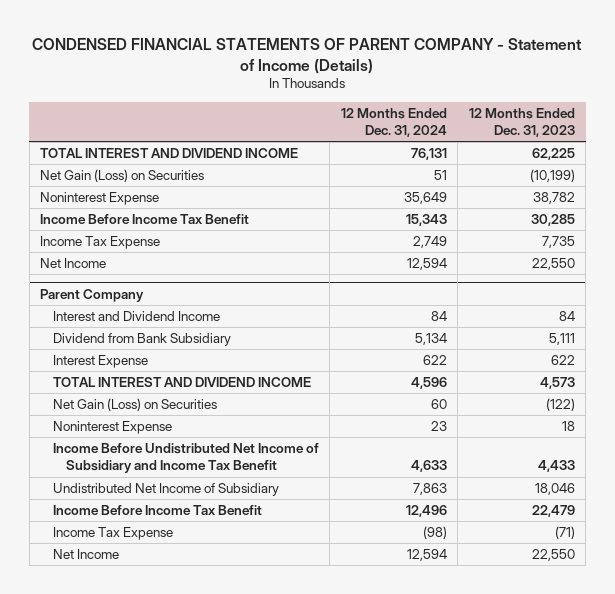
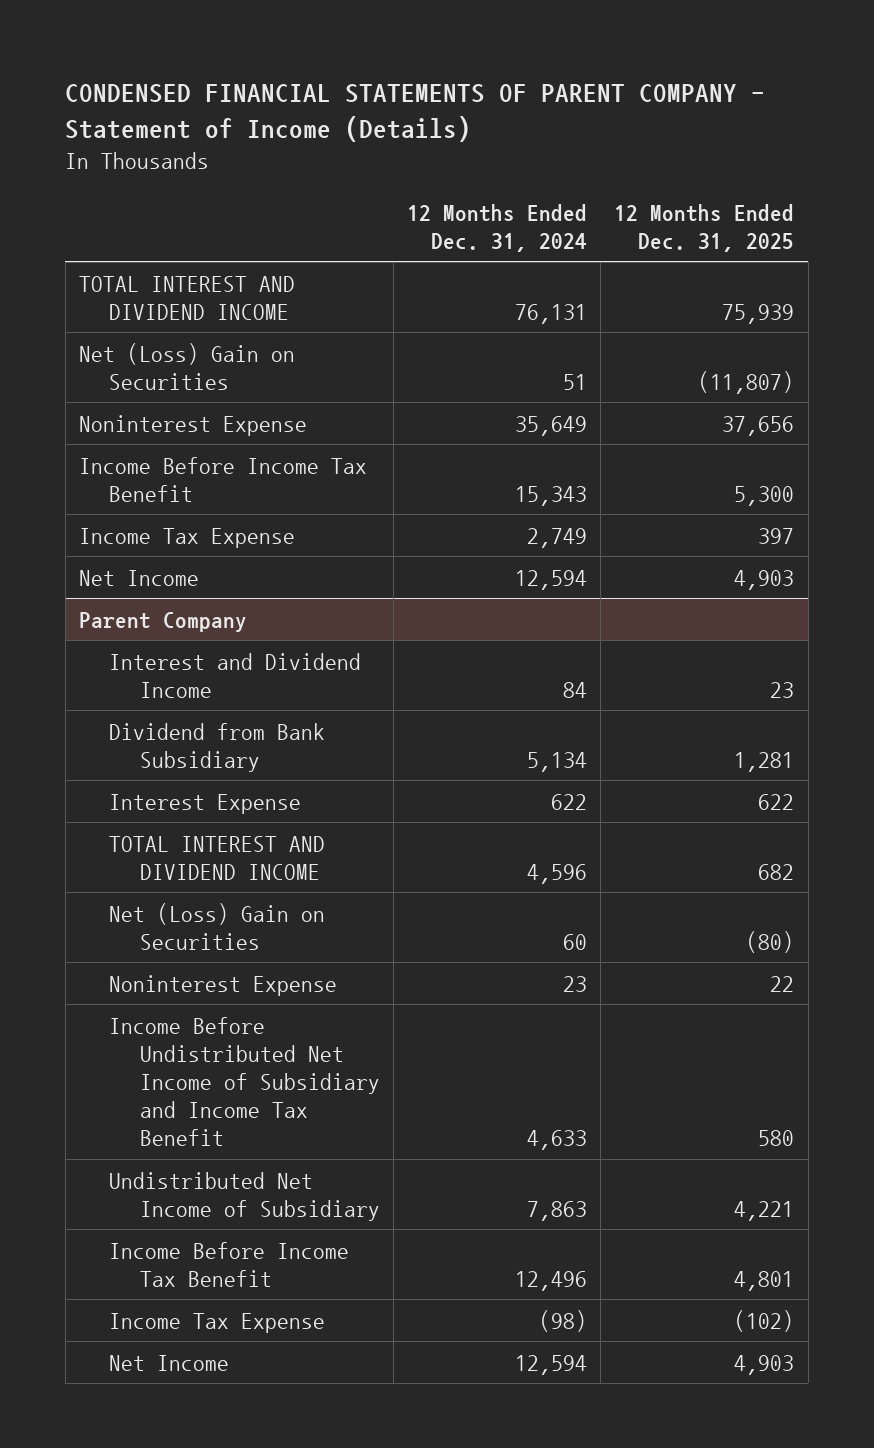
[468,107,575,137] 12 Months Ended Dec. 31, 2023 -> none
none -> [614,203,795,252] 12 Months Ended Dec. 31, 2025
[40,169,205,183] Net Gain (Loss) on Securities -> [79,342,296,390] Net (Loss) Gain on Securities
[52,398,217,412] Net Gain (Loss) on Securities -> [109,902,326,950] Net (Loss) Gain on Securities

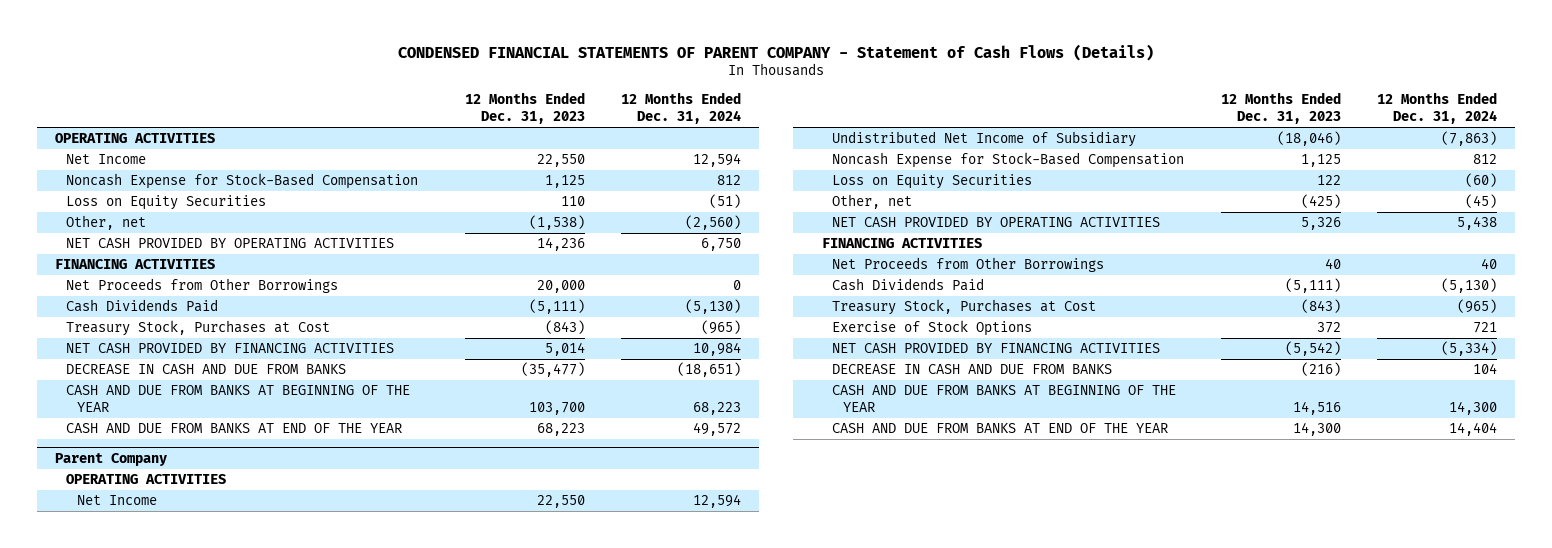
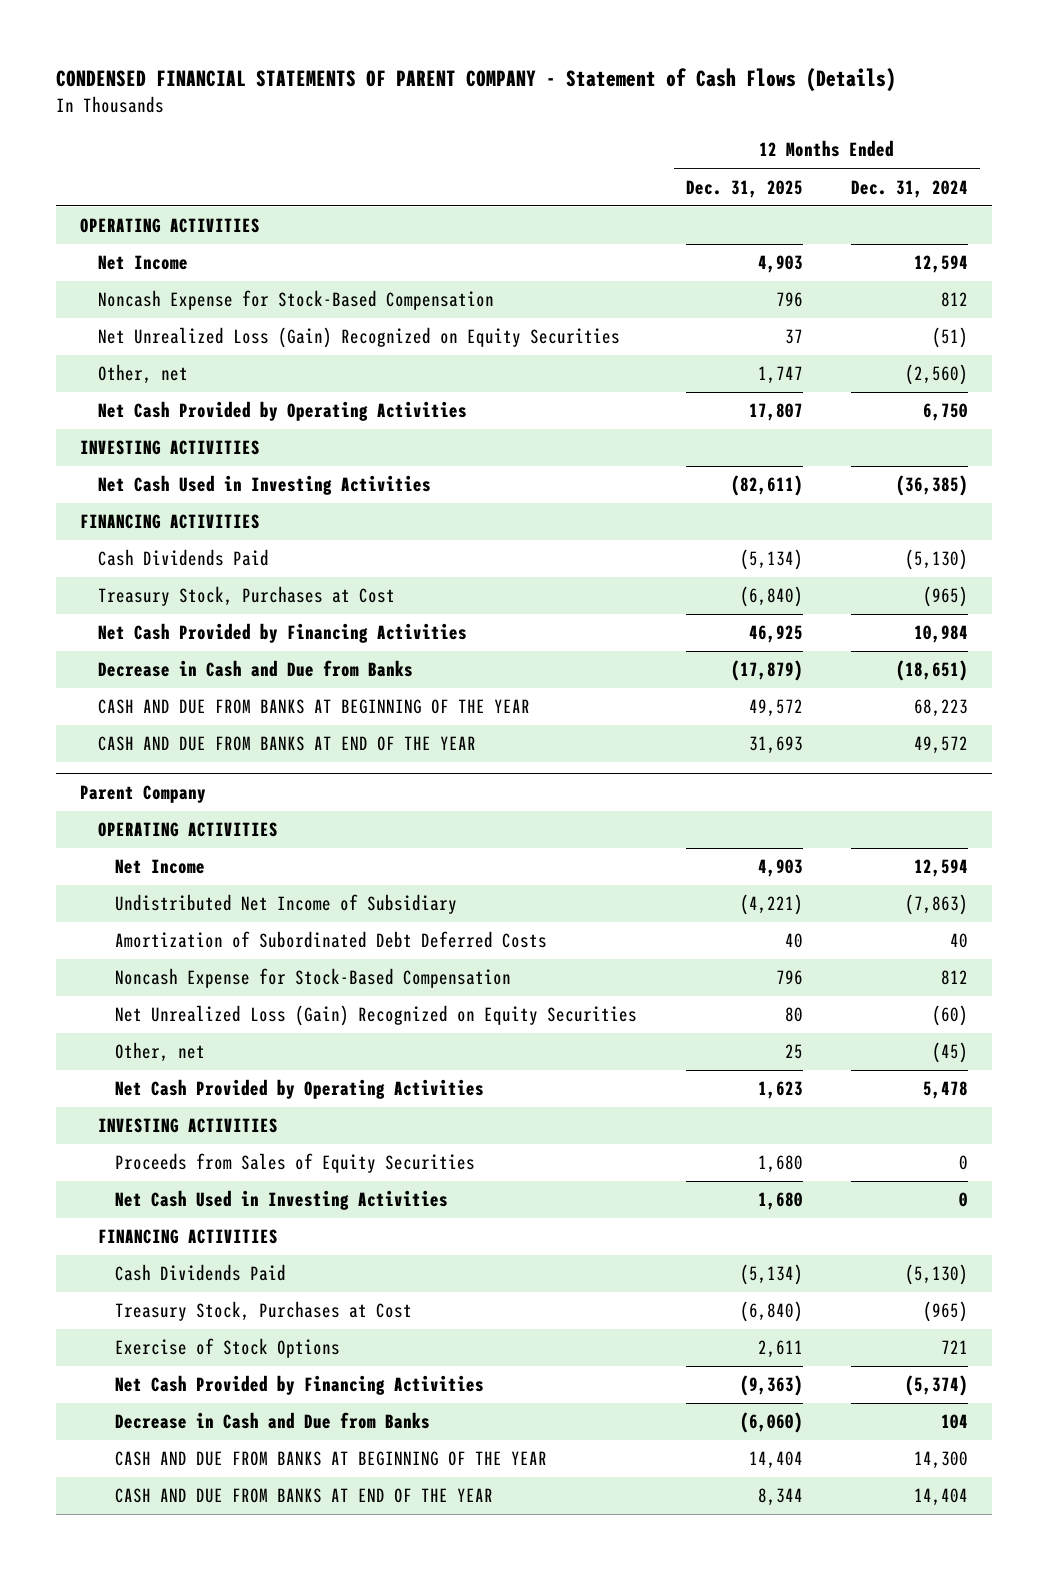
[465,92,586,124] 12 Months Ended Dec. 31, 2023 -> none
none -> [685,179,803,198] Dec. 31, 2025
[65,195,266,211] Loss on Equity Securities -> [97,327,620,349] Net Unrealized Loss (Gain) Recognized on Equity Securities
[65,238,394,249] NET CASH PROVIDED BY OPERATING ACTIVITIES -> [97,401,467,422] Net Cash Provided by Operating Activities
none -> [80,440,261,456] INVESTING ACTIVITIES
none -> [97,475,431,496] Net Cash Used in Investing Activities
[65,278,338,294] Net Proceeds from Other Borrowings -> none
[65,343,394,354] NET CASH PROVIDED BY FINANCING ACTIVITIES -> [97,623,467,644] Net Cash Provided by Financing Activities
[65,364,346,375] DECREASE IN CASH AND DUE FROM BANKS -> [97,660,413,678] Decrease in Cash and Due from Banks
none -> [115,931,548,949] Amortization of Subordinated Debt Deferred Costs
[832,174,1033,190] Loss on Equity Securities -> [115,1005,638,1027] Net Unrealized Loss (Gain) Recognized on Equity Securities
[832,217,1161,228] NET CASH PROVIDED BY OPERATING ACTIVITIES -> [115,1079,485,1100] Net Cash Provided by Operating Activities
[1456,216,1497,231] 5,438 -> [922,1081,968,1100] 5,478
none -> [97,1118,278,1134] INVESTING ACTIVITIES
none -> [115,1153,476,1174] Proceeds from Sales of Equity Securities
none -> [115,1190,449,1211] Net Cash Used in Investing Activities
[832,257,1105,273] Net Proceeds from Other Borrowings -> none
[832,343,1161,354] NET CASH PROVIDED BY FINANCING ACTIVITIES -> [115,1375,485,1396] Net Cash Provided by Financing Activities
[1440,341,1497,357] (5,334) -> [904,1375,968,1397] (5,374)
[832,364,1113,375] DECREASE IN CASH AND DUE FROM BANKS -> [115,1412,431,1430] Decrease in Cash and Due from Banks

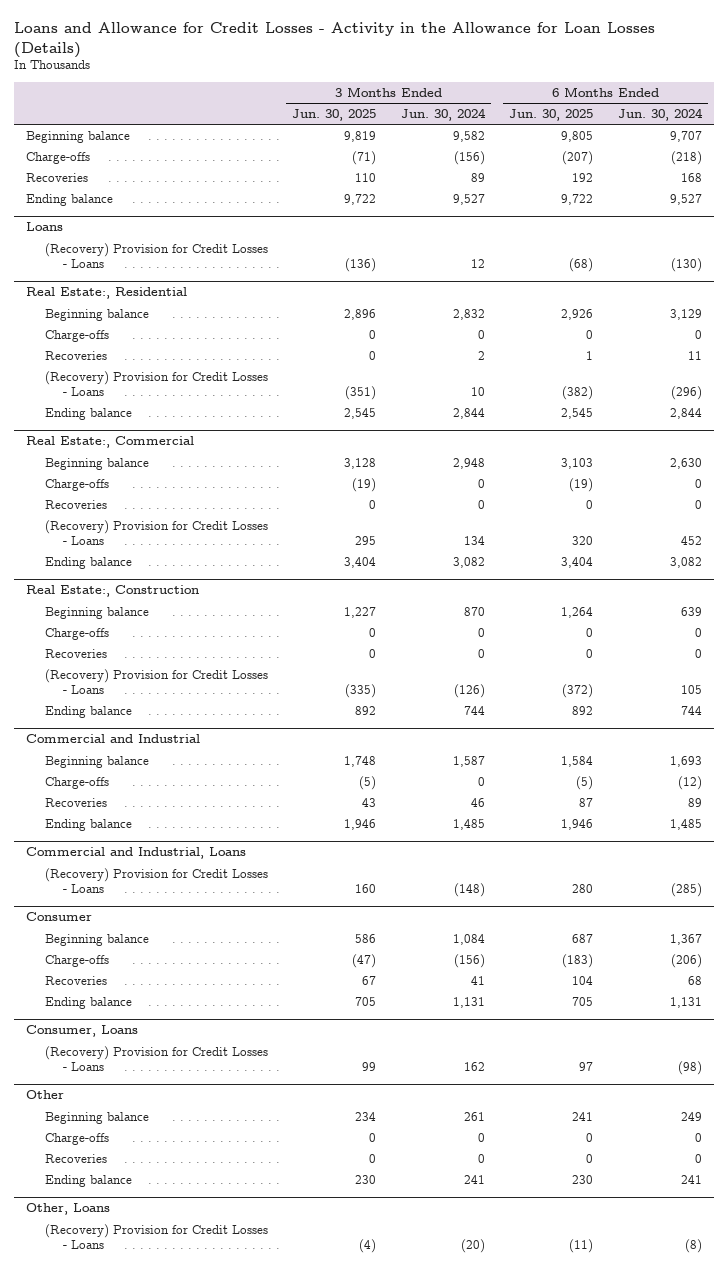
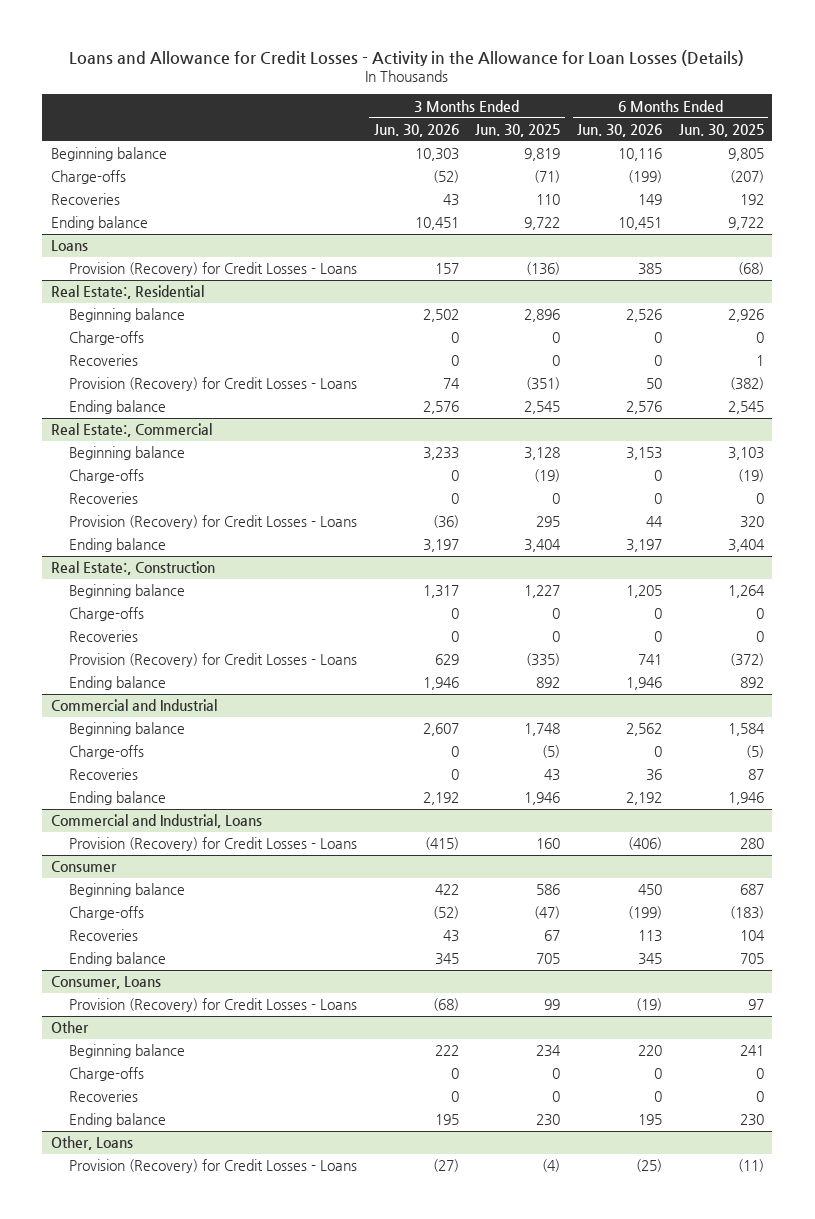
[400,108,486,122] Jun. 30, 2024 -> none
[618,108,704,122] Jun. 30, 2024 -> none
none -> [373,123,459,137] Jun. 30, 2026
none -> [577,123,663,137] Jun. 30, 2026
[44,242,268,268] (Recovery) Provision for Credit Losses - Loans -> [68,262,357,277] Provision (Recovery) for Credit Losses - Loans
[44,370,268,396] (Recovery) Provision for Credit Losses - Loans -> [68,377,357,392] Provision (Recovery) for Credit Losses - Loans
[44,519,268,545] (Recovery) Provision for Credit Losses - Loans -> [68,515,357,530] Provision (Recovery) for Credit Losses - Loans
[44,668,268,694] (Recovery) Provision for Credit Losses - Loans -> [68,653,357,668] Provision (Recovery) for Credit Losses - Loans
[44,867,268,893] (Recovery) Provision for Credit Losses - Loans -> [68,837,357,852] Provision (Recovery) for Credit Losses - Loans
[44,1045,268,1071] (Recovery) Provision for Credit Losses - Loans -> [68,998,357,1013] Provision (Recovery) for Credit Losses - Loans
[44,1223,268,1249] (Recovery) Provision for Credit Losses - Loans -> [68,1159,357,1174] Provision (Recovery) for Credit Losses - Loans

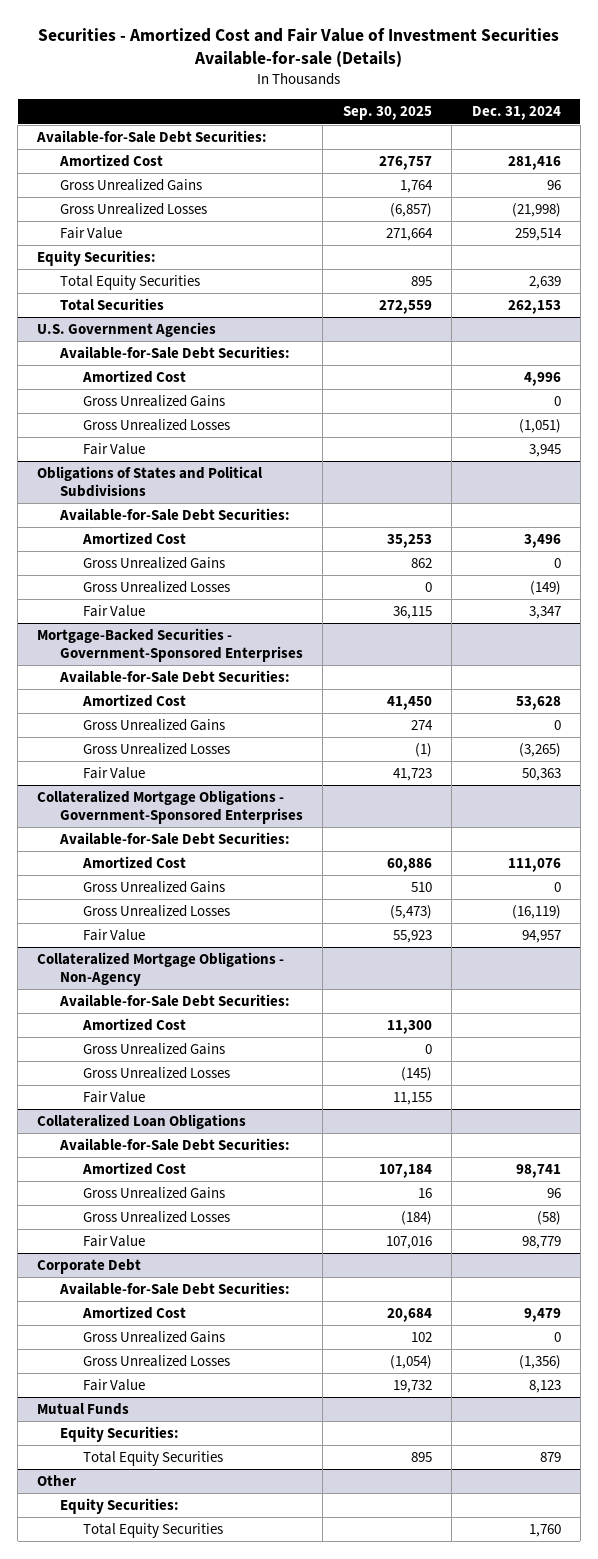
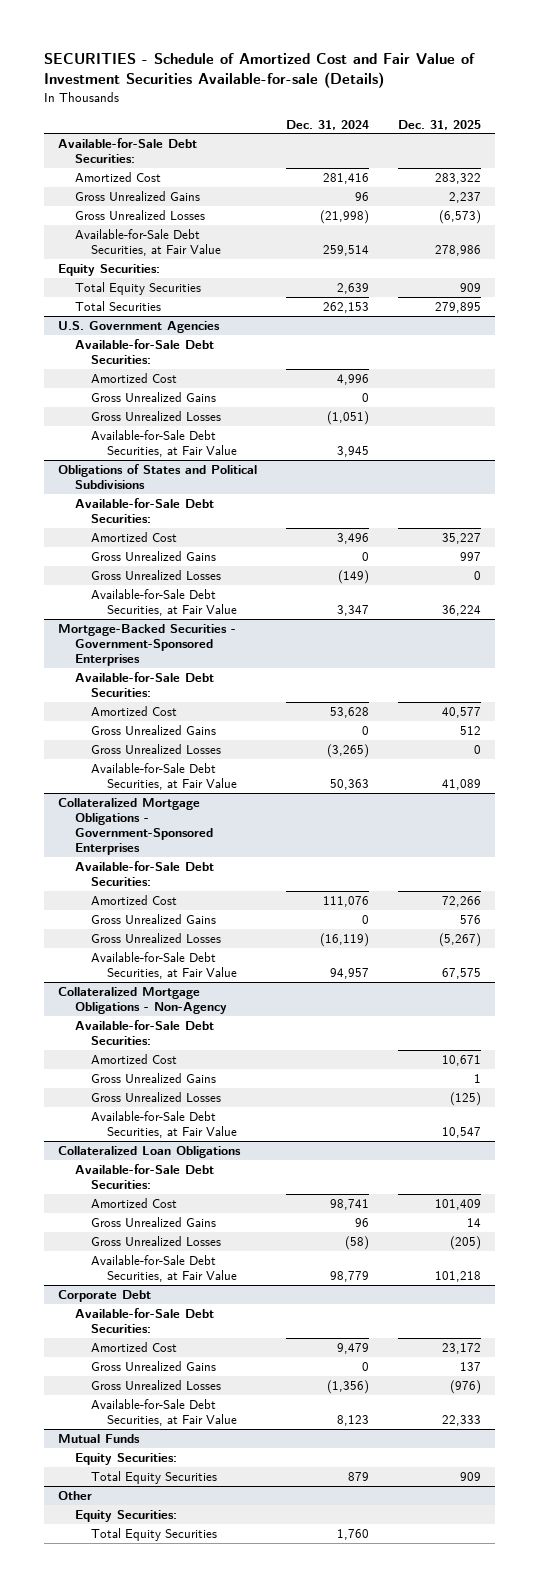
[37,27,559,68] Securities - Amortized Cost and Fair Value of Investment Securities Available-for-sale (Details) -> [44,53,476,89] SECURITIES - Schedule of Amortized Cost and Fair Value of Investment Securities Available-for-sale (Details)
[342,106,432,121] Sep. 30, 2025 -> none
none -> [397,119,481,130] Dec. 31, 2025
[60,227,123,240] Fair Value -> [74,228,221,256] Available-for-Sale Debt Securities, at Fair Value
[82,443,145,456] Fair Value -> [90,429,238,457] Available-for-Sale Debt Securities, at Fair Value
[82,605,145,618] Fair Value -> [90,588,238,616] Available-for-Sale Debt Securities, at Fair Value
[82,767,145,780] Fair Value -> [90,762,238,790] Available-for-Sale Debt Securities, at Fair Value
[82,929,145,942] Fair Value -> [90,951,238,979] Available-for-Sale Debt Securities, at Fair Value
[82,1091,145,1104] Fair Value -> [90,1110,238,1138] Available-for-Sale Debt Securities, at Fair Value
[82,1235,145,1248] Fair Value -> [90,1254,238,1282] Available-for-Sale Debt Securities, at Fair Value
[82,1379,145,1392] Fair Value -> [90,1398,238,1426] Available-for-Sale Debt Securities, at Fair Value

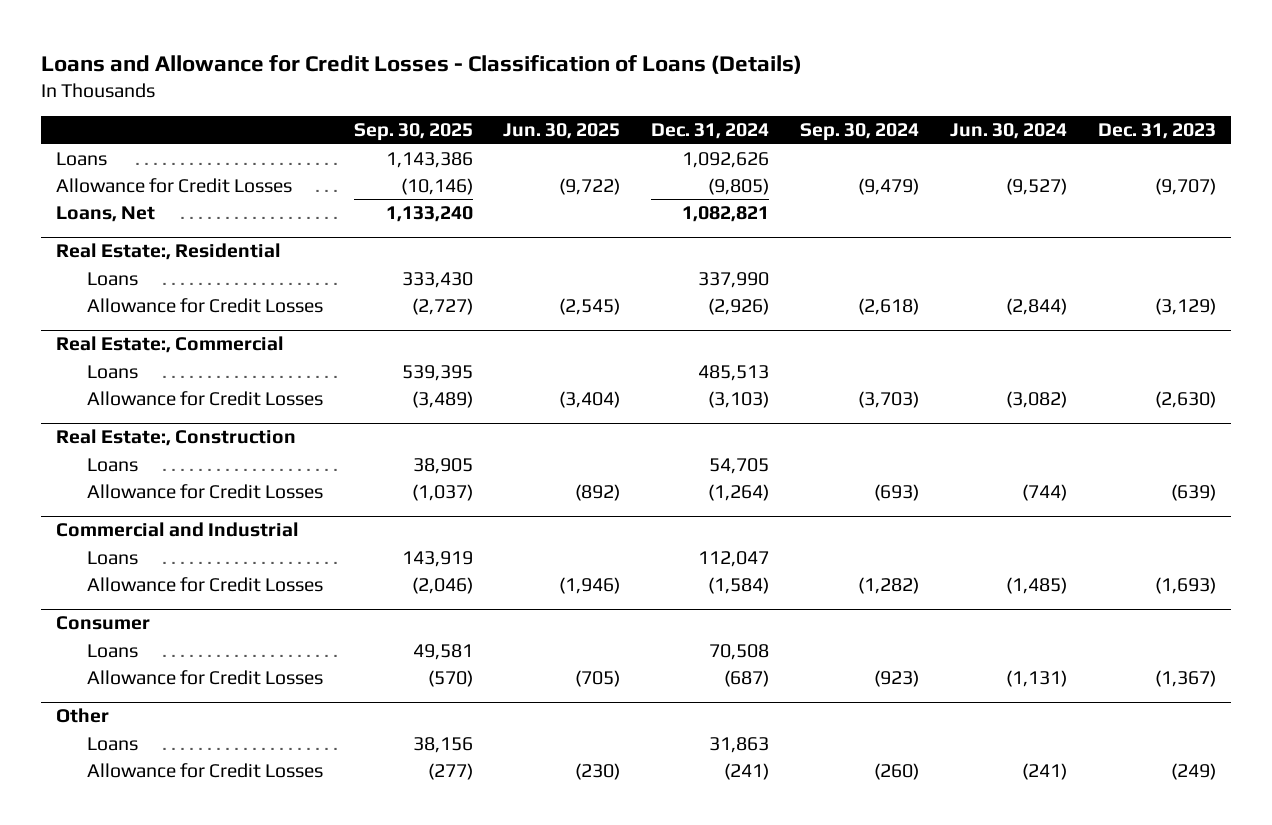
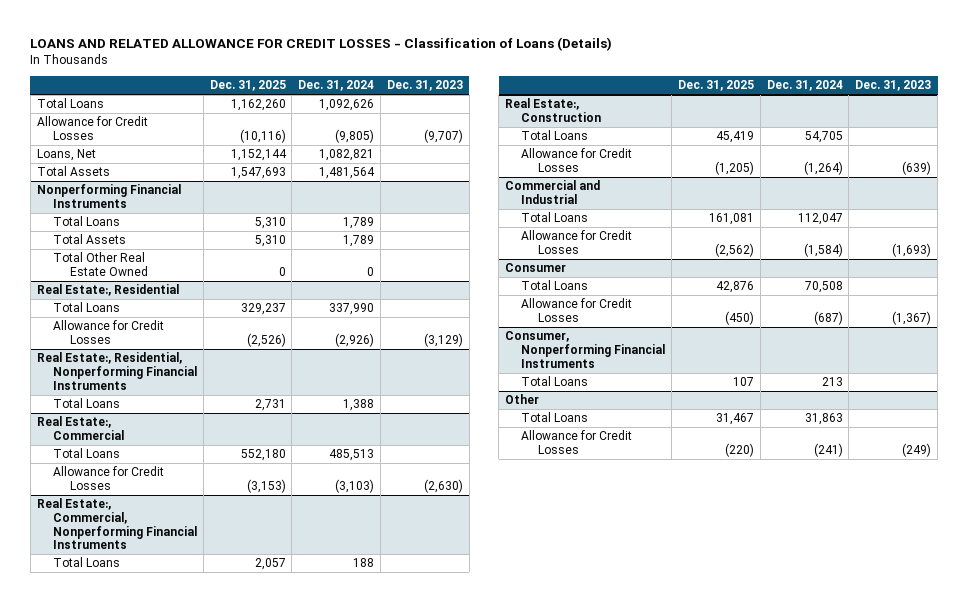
[40,54,802,74] Loans and Allowance for Credit Losses - Classification of Loans (Details) -> [30,37,613,52] LOANS AND RELATED ALLOWANCE FOR CREDIT LOSSES - Classification of Loans (Details)
[353,123,473,142] Sep. 30, 2025 -> none
[503,123,621,140] Jun. 30, 2025 -> none
[800,123,920,142] Sep. 30, 2024 -> none
[949,123,1067,140] Jun. 30, 2024 -> none
none -> [209,80,286,92] Dec. 31, 2025
[56,151,108,166] Loans -> [36,98,104,109] Total Loans
none -> [36,166,110,177] Total Assets
none -> [36,184,181,208] Nonperforming Financial Instruments
none -> [53,216,121,227] Total Loans
none -> [53,234,127,245] Total Assets
none -> [53,252,148,276] Total Other Real Estate Owned
[86,271,138,286] Loans -> [53,302,121,313] Total Loans
none -> [36,352,198,390] Real Estate:, Residential, Nonperforming Financial Instruments
none -> [53,398,121,409] Total Loans
[86,364,138,379] Loans -> [53,448,121,459] Total Loans
none -> [36,498,198,550] Real Estate:, Commercial, Nonperforming Financial Instruments
none -> [53,557,121,568] Total Loans
[86,457,138,472] Loans -> [521,130,589,141] Total Loans
[86,550,138,565] Loans -> [521,212,589,223] Total Loans
[86,643,138,658] Loans -> [521,280,589,291] Total Loans
none -> [504,331,666,368] Consumer, Nonperforming Financial Instruments
none -> [521,376,589,387] Total Loans
[86,736,138,751] Loans -> [521,412,589,423] Total Loans

